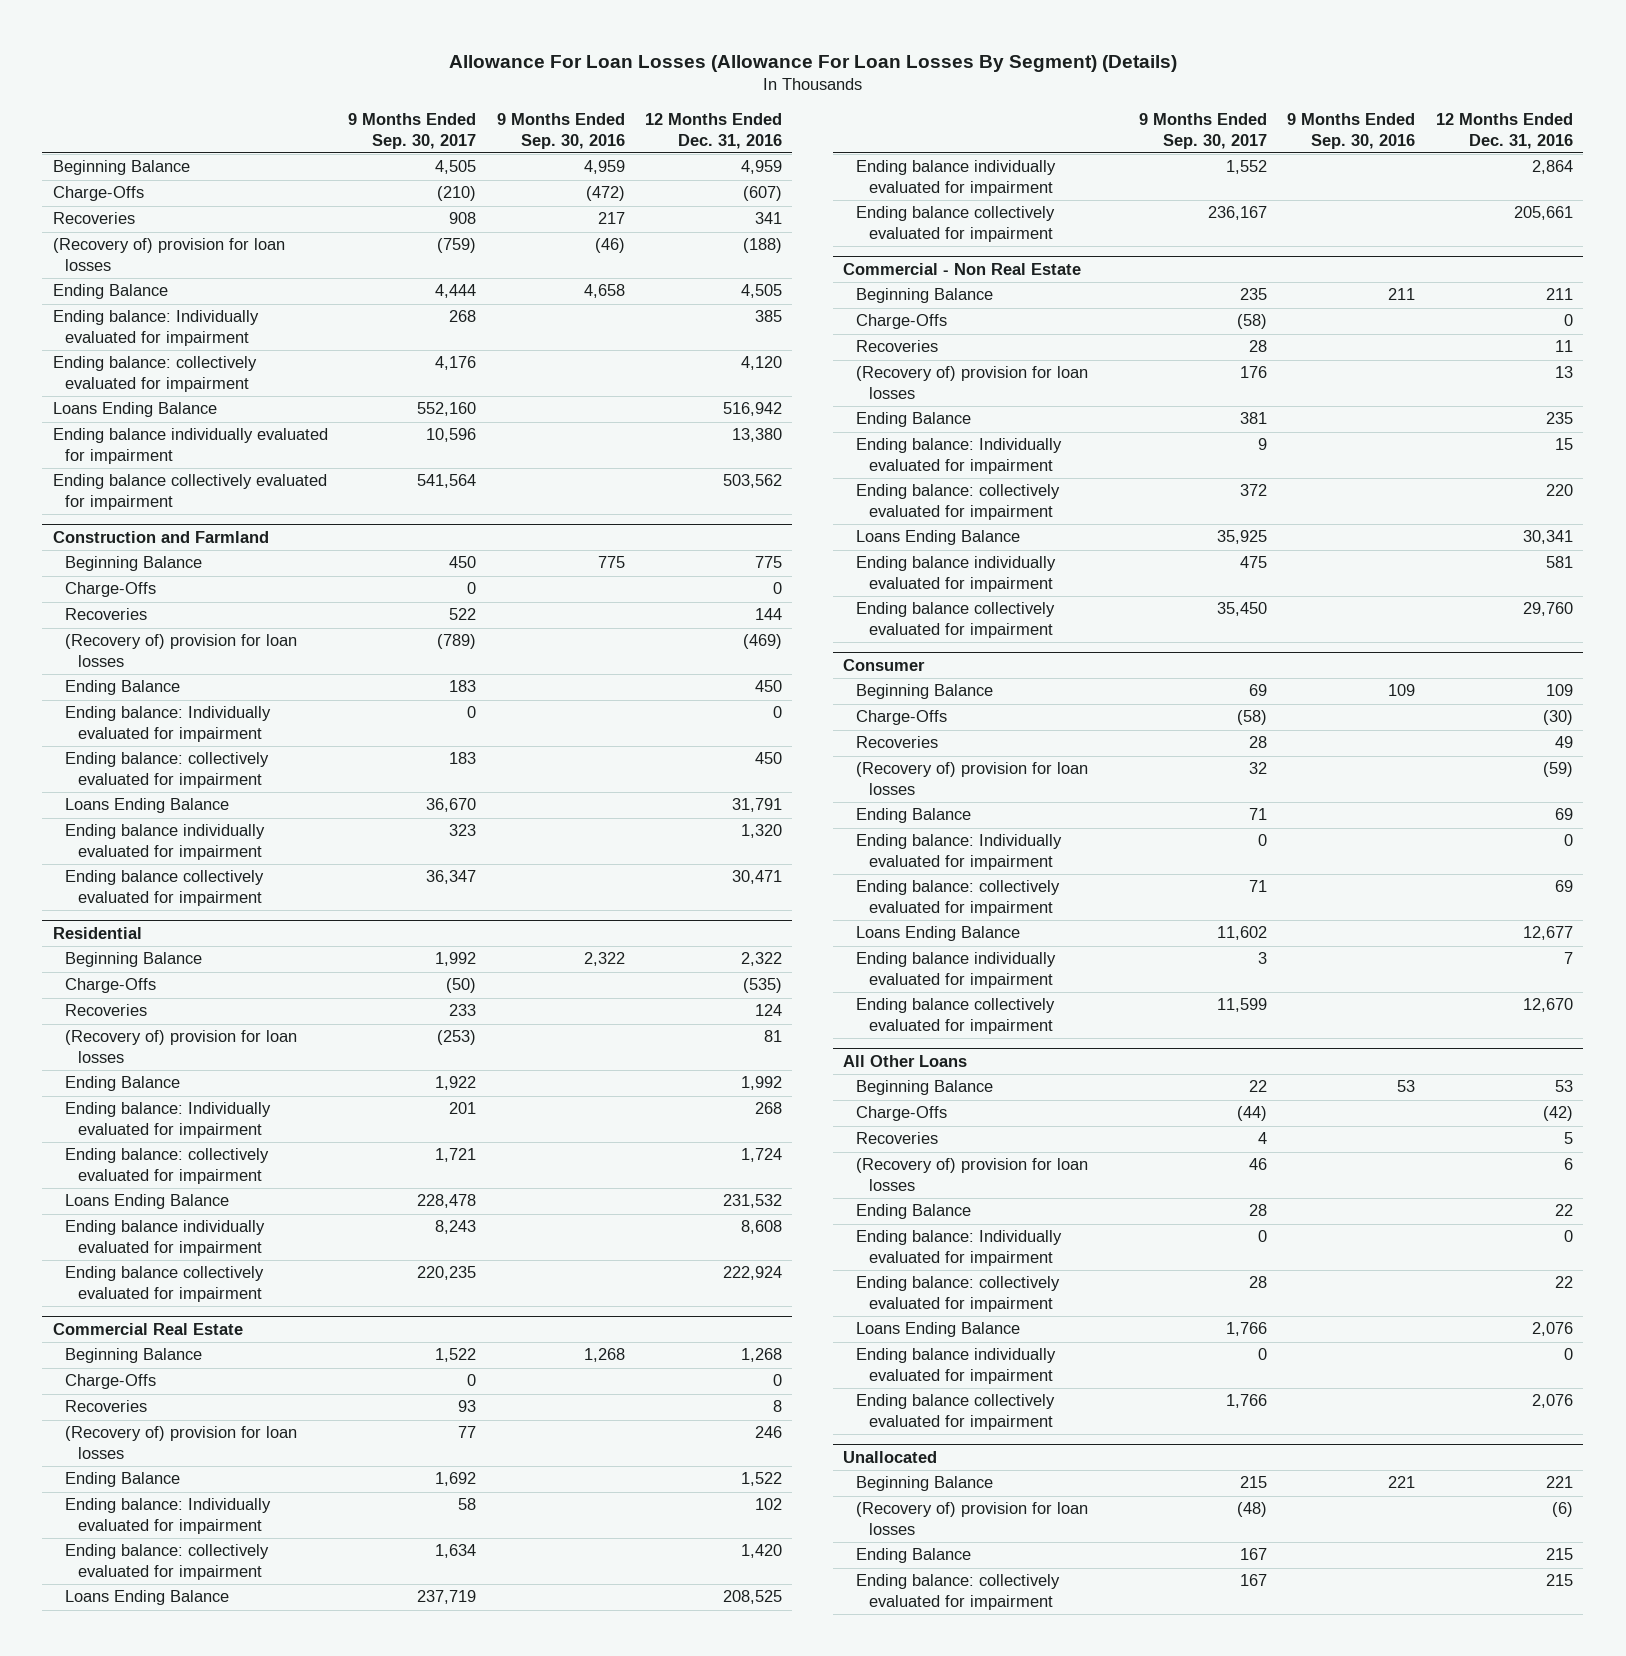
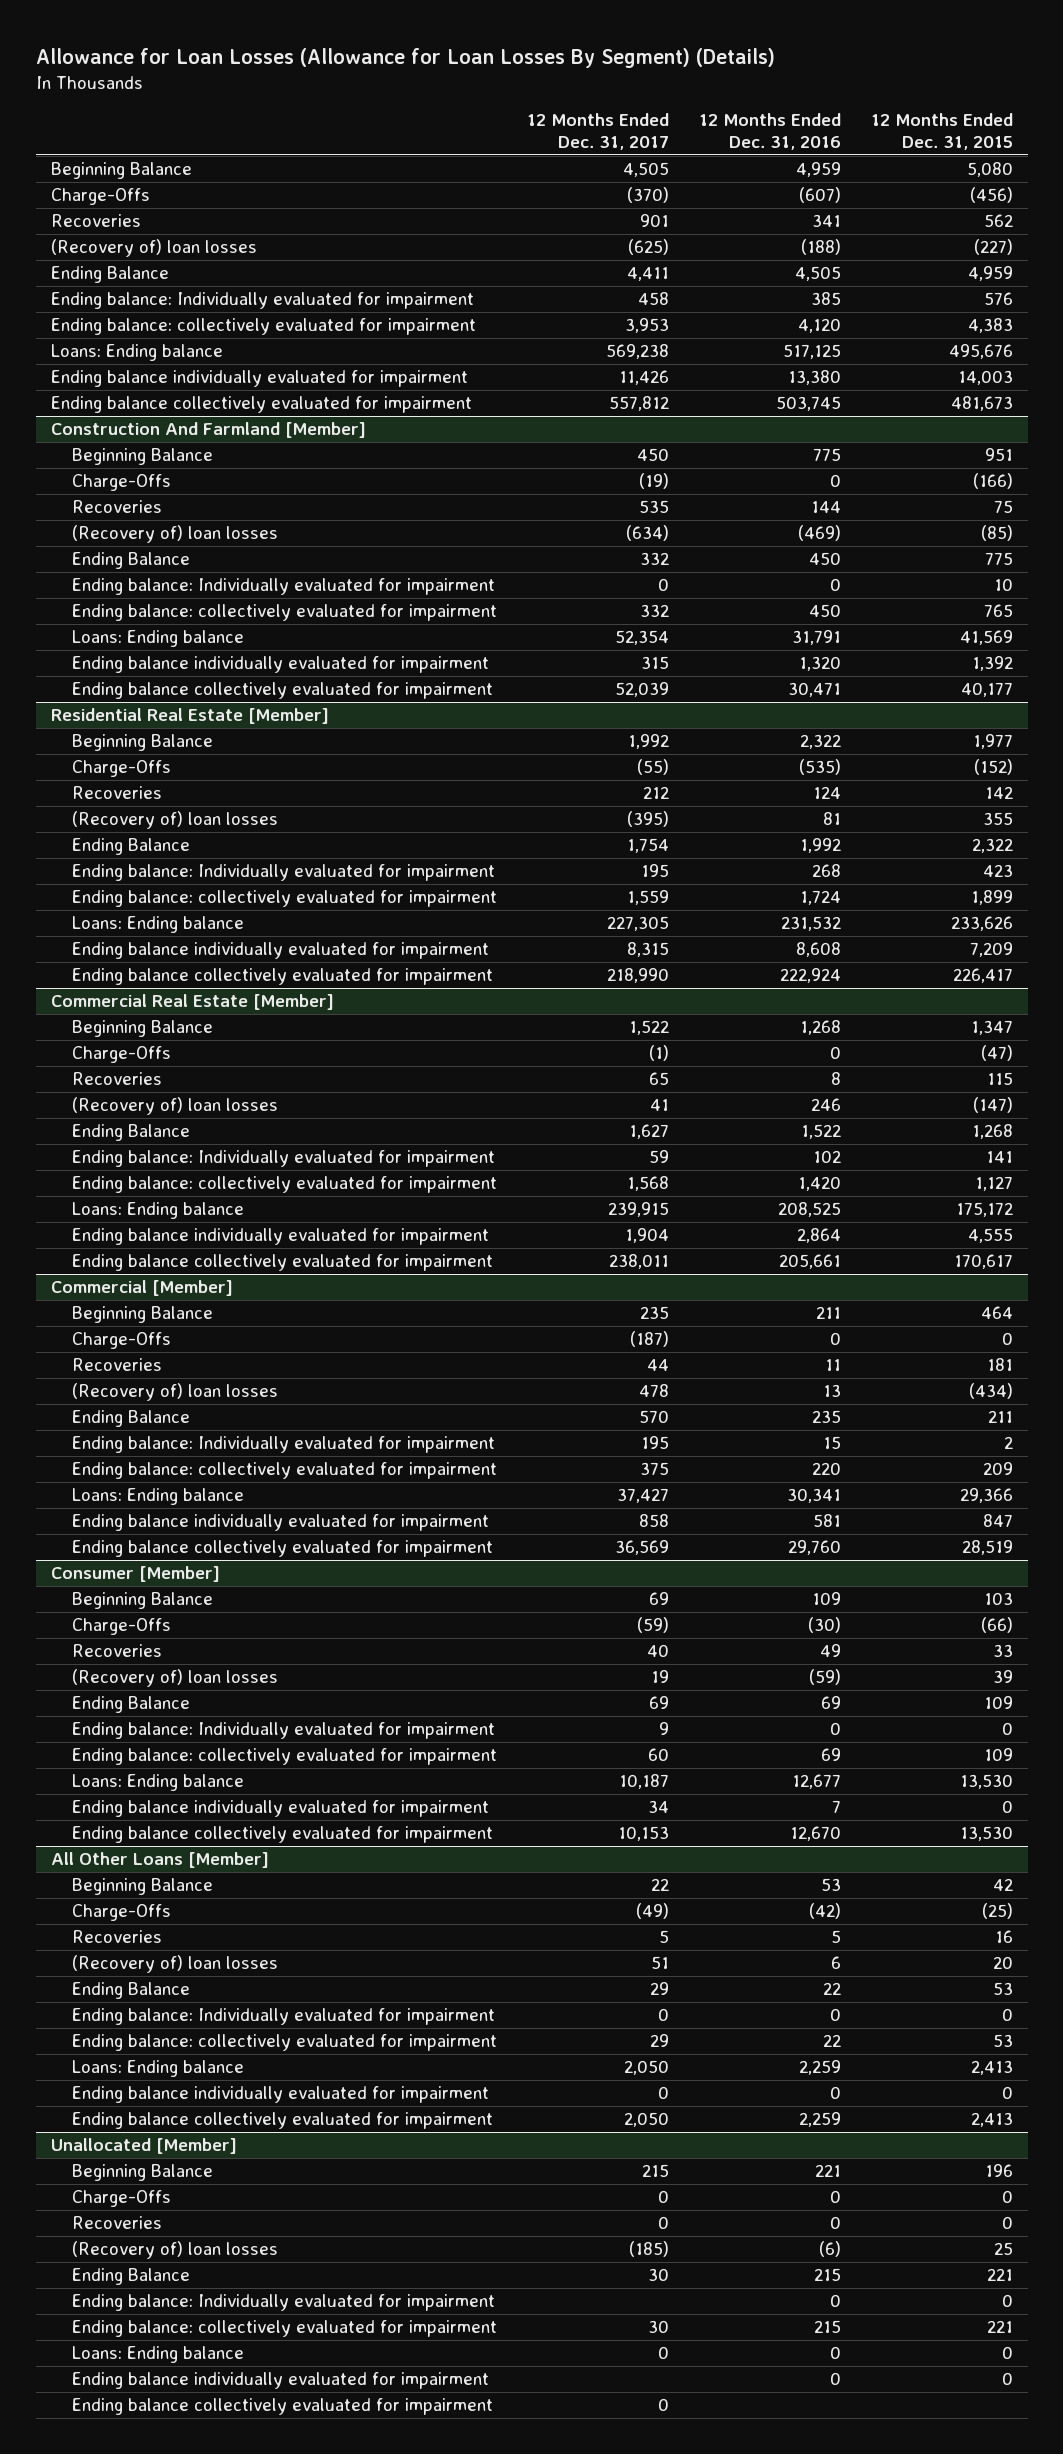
[448,54,1177,72] Allowance For Loan Losses (Allowance For Loan Losses By Segment) (Details) -> [35,48,775,69] Allowance for Loan Losses (Allowance for Loan Losses By Segment) (Details)
[348,112,477,149] 9 Months Ended Sep. 30, 2017 -> none
[496,112,625,149] 9 Months Ended Sep. 30, 2016 -> none
none -> [526,113,669,150] 12 Months Ended Dec. 31, 2017
none -> [870,113,1013,150] 12 Months Ended Dec. 31, 2015
[52,238,285,272] (Recovery of) provision for loan losses -> [50,239,257,258] (Recovery of) loan losses
[52,402,217,418] Loans Ending Balance -> [50,344,223,362] Loans: Ending balance
[723,402,783,417] 516,942 -> [782,344,841,360] 517,125
[723,474,783,489] 503,562 -> [775,396,841,412] 503,745
[52,530,269,543] Construction and Farmland -> [50,422,366,439] Construction And Farmland [Member]
[65,634,298,668] (Recovery of) provision for loan losses -> [71,525,278,544] (Recovery of) loan losses
[65,798,230,814] Loans Ending Balance -> [71,630,244,648] Loans: Ending balance
[52,926,142,939] Residential -> [50,708,329,725] Residential Real Estate [Member]
[65,1030,298,1064] (Recovery of) provision for loan losses -> [71,811,278,830] (Recovery of) loan losses
[65,1194,230,1210] Loans Ending Balance -> [71,916,244,934] Loans: Ending balance
[52,1322,243,1335] Commercial Real Estate -> [50,994,334,1011] Commercial Real Estate [Member]
[65,1426,298,1460] (Recovery of) provision for loan losses -> [71,1097,278,1116] (Recovery of) loan losses
[65,1590,230,1606] Loans Ending Balance -> [71,1202,244,1220] Loans: Ending balance
[843,262,1082,275] Commercial - Non Real Estate -> [50,1280,233,1297] Commercial [Member]
[856,366,1089,400] (Recovery of) provision for loan losses -> [71,1383,278,1402] (Recovery of) loan losses
[856,530,1021,546] Loans Ending Balance -> [71,1488,244,1506] Loans: Ending balance
[843,658,926,671] Consumer -> [50,1566,220,1583] Consumer [Member]
[856,762,1089,796] (Recovery of) provision for loan losses -> [71,1669,278,1688] (Recovery of) loan losses
[856,926,1021,942] Loans Ending Balance -> [71,1774,244,1792] Loans: Ending balance
[843,1054,968,1067] All Other Loans -> [50,1852,269,1869] All Other Loans [Member]
[856,1158,1089,1192] (Recovery of) provision for loan losses -> [71,1955,278,1974] (Recovery of) loan losses
[856,1322,1021,1338] Loans Ending Balance -> [71,2060,244,2078] Loans: Ending balance
[1531,1322,1573,1337] 2,076 -> [798,2060,841,2076] 2,259
[1531,1394,1573,1409] 2,076 -> [798,2112,841,2128] 2,259
[843,1450,938,1463] Unallocated -> [50,2138,237,2155] Unallocated [Member]
none -> [71,2190,171,2208] Charge-Offs
none -> [71,2216,162,2230] Recoveries
[856,1502,1089,1536] (Recovery of) provision for loan losses -> [71,2241,278,2260] (Recovery of) loan losses
none -> [71,2294,495,2312] Ending balance: Individually evaluated for impairment
none -> [71,2346,244,2364] Loans: Ending balance
none -> [71,2372,489,2390] Ending balance individually evaluated for impairment
none -> [71,2398,493,2416] Ending balance collectively evaluated for impairment

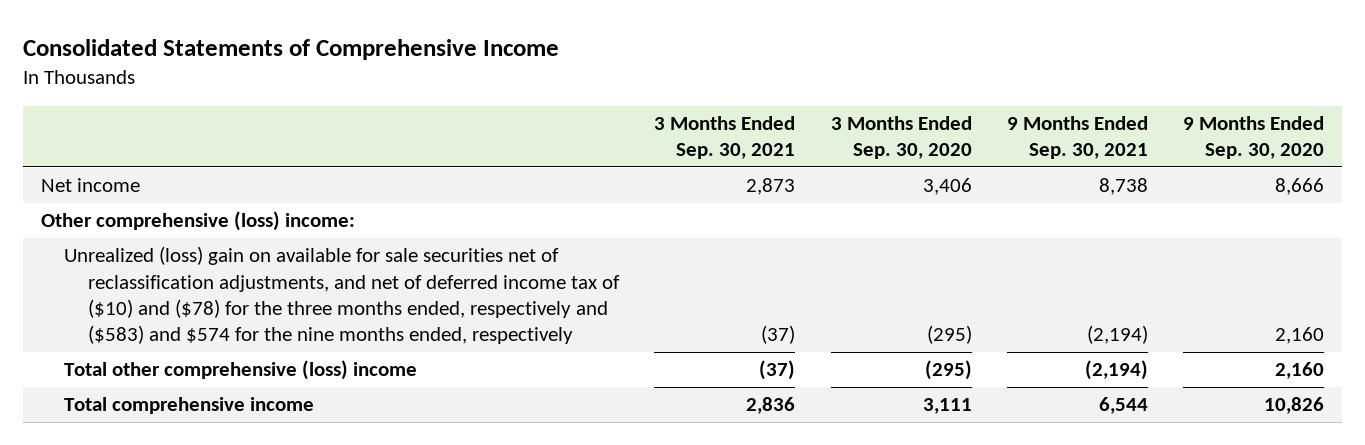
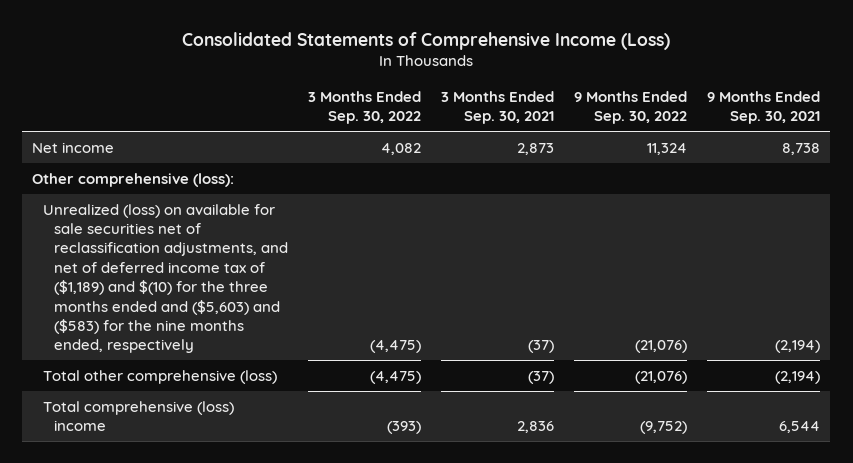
[22,38,559,60] Consolidated Statements of Comprehensive Income -> [182,31,671,50] Consolidated Statements of Comprehensive Income (Loss)
[830,115,972,160] 3 Months Ended Sep. 30, 2020 -> none
[1183,115,1325,160] 9 Months Ended Sep. 30, 2020 -> none
none -> [308,90,422,125] 3 Months Ended Sep. 30, 2022
none -> [574,90,688,125] 9 Months Ended Sep. 30, 2022
[40,211,355,232] Other comprehensive (loss) income: -> [32,172,235,187] Other comprehensive (loss):
[64,246,621,345] Unrealized (loss) gain on available for sale securities net of reclassification adjustments, and net of deferred income tax of ($10) and ($78) for the three months ended, respectively and ($583) and $574 for the nine months ended, respectively -> [43,203,288,354] Unrealized (loss) on available for sale securities net of reclassification adjustments, and net of deferred income tax of ($1,189) and $(10) for the three months ended and ($5,603) and ($583) for the nine months ended, respectively
[64,360,418,381] Total other comprehensive (loss) income -> [43,369,278,384] Total other comprehensive (loss)
[64,397,315,415] Total comprehensive income -> [43,400,235,432] Total comprehensive (loss) income

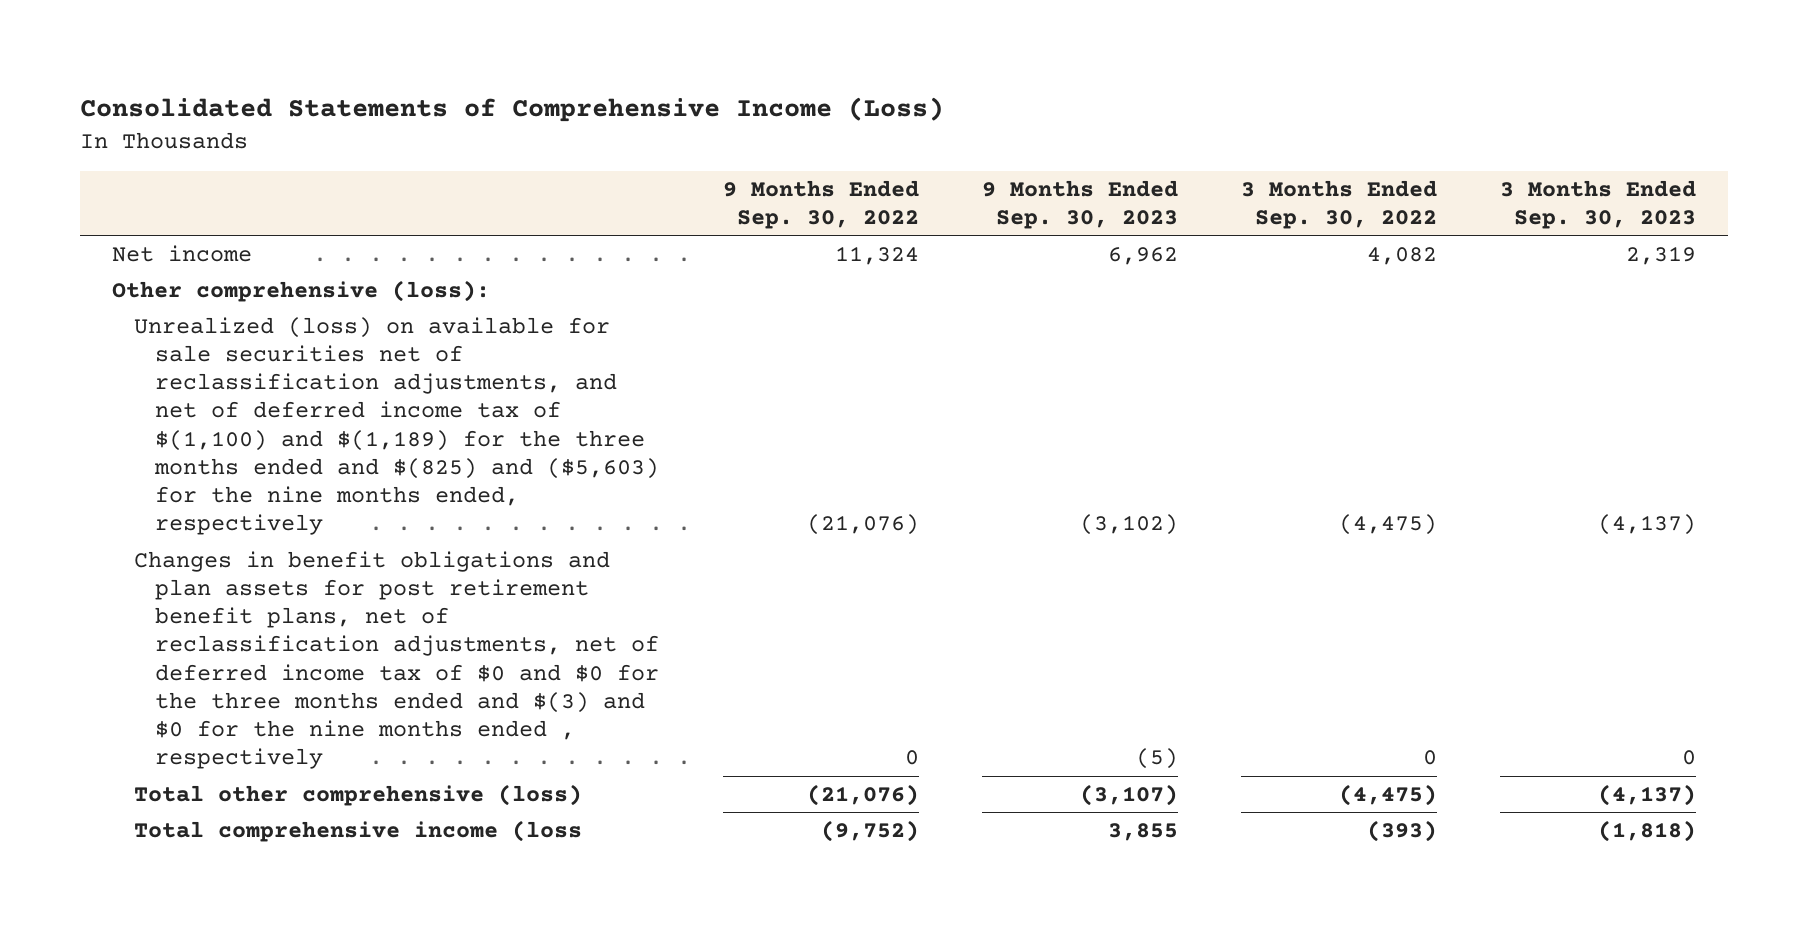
[441,90,555,125] 3 Months Ended Sep. 30, 2021 -> none
[707,90,821,125] 9 Months Ended Sep. 30, 2021 -> none
none -> [981,179,1178,230] 9 Months Ended Sep. 30, 2023
none -> [1500,179,1697,230] 3 Months Ended Sep. 30, 2023
[43,203,288,354] Unrealized (loss) on available for sale securities net of reclassification adjustments, and net of deferred income tax of ($1,189) and $(10) for the three months ended and ($5,603) and ($583) for the nine months ended, respectively -> [133,316,660,536] Unrealized (loss) on available for sale securities net of reclassification adjustments, and net of deferred income tax of $(1,100) and $(1,189) for the three months ended and $(825) and ($5,603) for the nine months ended, respectively
none -> [133,550,660,770] Changes in benefit obligations and plan assets for post retirement benefit plans, net of reclassification adjustments, net of deferred income tax of $0 and $0 for the three months ended and $(3) and $0 for the nine months ended , respectively
[43,400,235,432] Total comprehensive (loss) income -> [133,819,582,842] Total comprehensive income (loss

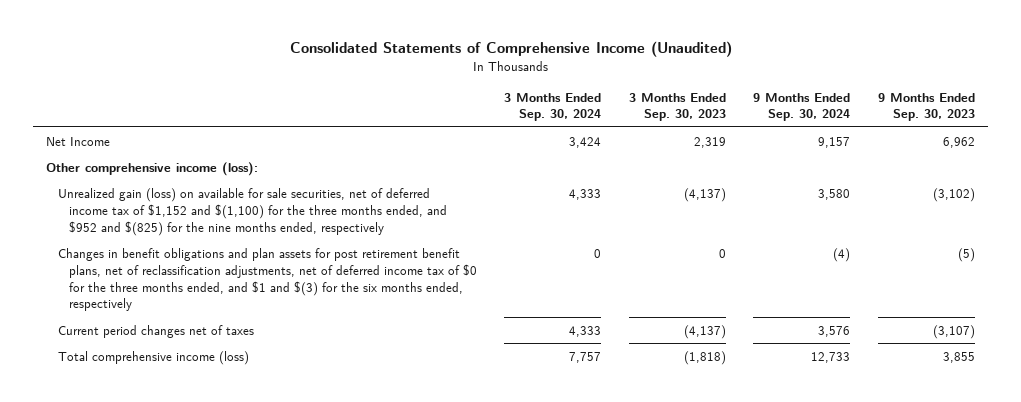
[80,97,945,123] Consolidated Statements of Comprehensive Income (Loss) -> [289,40,732,57] Consolidated Statements of Comprehensive Income (Unaudited)
[722,179,919,230] 9 Months Ended Sep. 30, 2022 -> none
[1241,179,1438,230] 3 Months Ended Sep. 30, 2022 -> none
none -> [504,92,602,122] 3 Months Ended Sep. 30, 2024
none -> [753,92,851,122] 9 Months Ended Sep. 30, 2024
[111,244,252,262] Net income -> [46,136,111,146] Net Income
[111,279,490,302] Other comprehensive (loss): -> [46,161,259,176] Other comprehensive income (loss):
[133,316,660,536] Unrealized (loss) on available for sale securities net of reclassification adjustments, and net of deferred income tax of $(1,100) and $(1,189) for the three months ended and $(825) and ($5,603) for the nine months ended, respectively -> [57,187,447,236] Unrealized gain (loss) on available for sale securities, net of deferred income tax of $1,152 and $(1,100) for the three months ended, and $952 and $(825) for the nine months ended, respectively
[133,550,660,770] Changes in benefit obligations and plan assets for post retirement benefit plans, net of reclassification adjustments, net of deferred income tax of $0 and $0 for the three months ended and $(3) and $0 for the nine months ended , respectively -> [57,247,477,312] Changes in benefit obligations and plan assets for post retirement benefit plans, net of reclassification adjustments, net of deferred income tax of $0 for the three months ended, and $1 and $(3) for the six months ended, respectively
[133,783,582,806] Total other comprehensive (loss) -> [57,324,254,338] Current period changes net of taxes
[133,819,582,842] Total comprehensive income (loss -> [57,350,249,365] Total comprehensive income (loss)

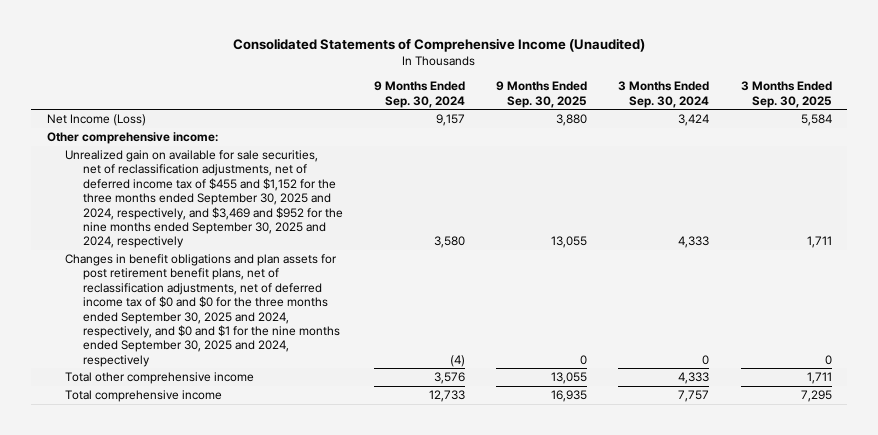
[628,92,726,122] 3 Months Ended Sep. 30, 2023 -> none
[877,92,975,122] 9 Months Ended Sep. 30, 2023 -> none
none -> [496,81,588,108] 9 Months Ended Sep. 30, 2025
none -> [740,81,832,108] 3 Months Ended Sep. 30, 2025
[46,136,111,146] Net Income -> [46,114,146,127] Net Income (Loss)
[46,161,259,176] Other comprehensive income (loss): -> [46,132,218,145] Other comprehensive income:
[57,187,447,236] Unrealized gain (loss) on available for sale securities, net of deferred income tax of $1,152 and $(1,100) for the three months ended, and $952 and $(825) for the nine months ended, respectively -> [64,150,343,249] Unrealized gain on available for sale securities, net of reclassification adjustments, net of deferred income tax of $455 and $1,152 for the three months ended September 30, 2025 and 2024, respectively, and $3,469 and $952 for the nine months ended September 30, 2025 and 2024, respectively
[57,247,477,312] Changes in benefit obligations and plan assets for post retirement benefit plans, net of reclassification adjustments, net of deferred income tax of $0 for the three months ended, and $1 and $(3) for the six months ended, respectively -> [64,254,340,367] Changes in benefit obligations and plan assets for post retirement benefit plans, net of reclassification adjustments, net of deferred income tax of $0 and $0 for the three months ended September 30, 2025 and 2024, respectively, and $0 and $1 for the nine months ended September 30, 2025 and 2024, respectively
[57,324,254,338] Current period changes net of taxes -> [64,372,254,385] Total other comprehensive income
[57,350,249,365] Total comprehensive income (loss) -> [64,390,222,403] Total comprehensive income

